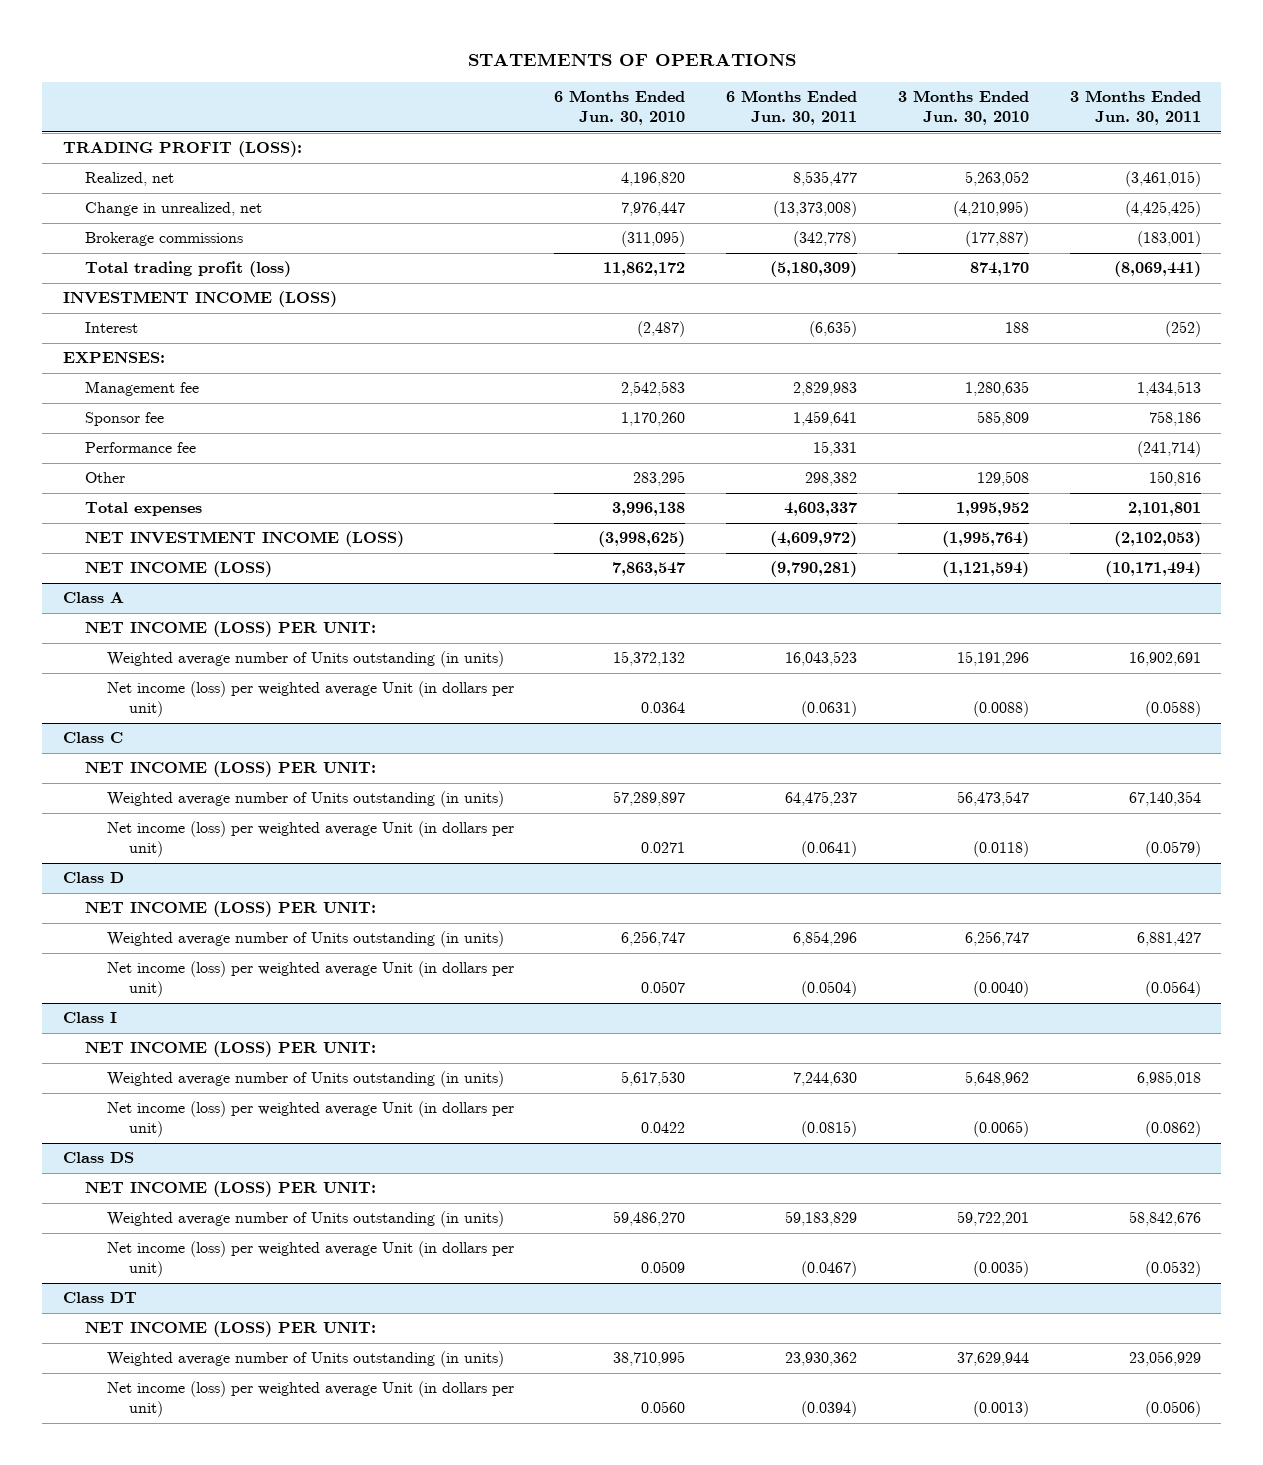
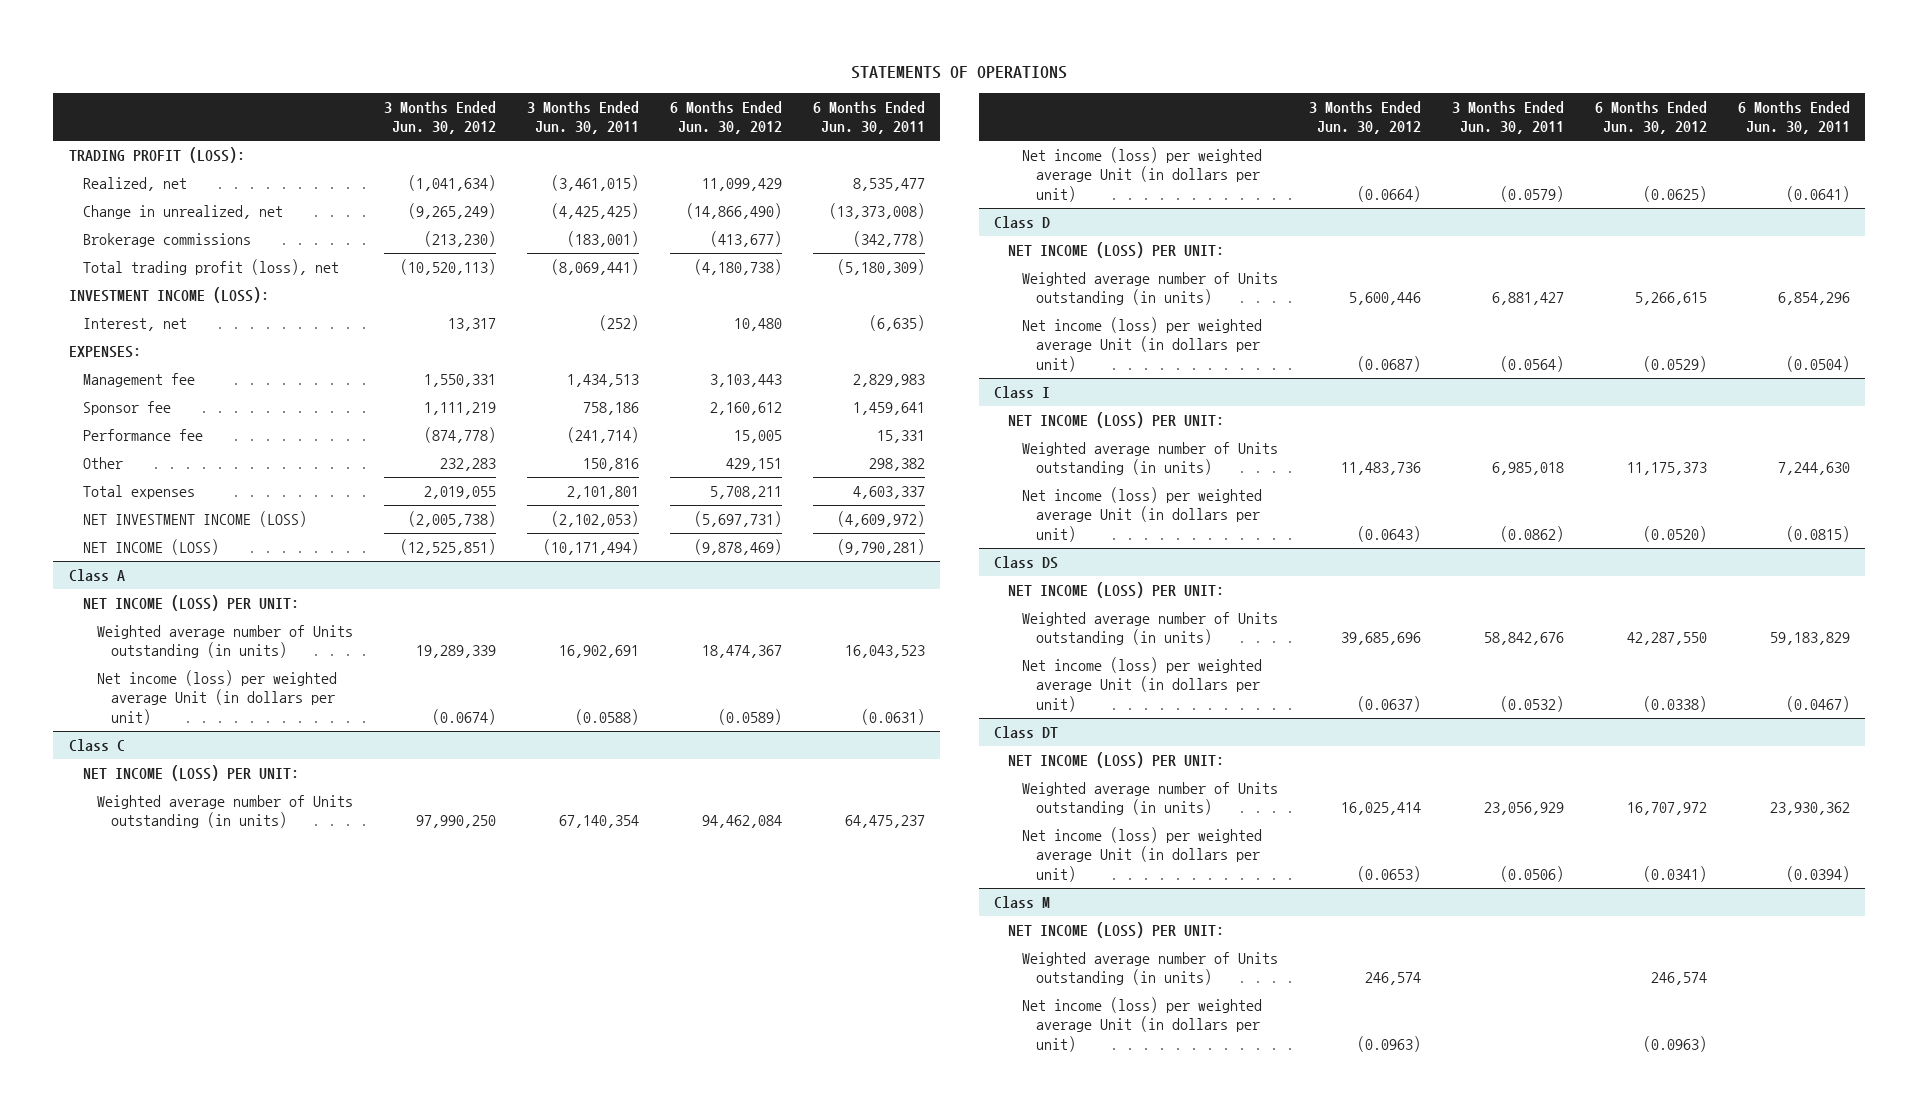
[554,90,686,126] 6 Months Ended Jun. 30, 2010 -> none
[897,90,1029,126] 3 Months Ended Jun. 30, 2010 -> none
none -> [383,100,496,135] 3 Months Ended Jun. 30, 2012
none -> [669,100,782,135] 6 Months Ended Jun. 30, 2012
[84,261,291,278] Total trading profit (loss) -> [82,258,339,275] Total trading profit (loss), net
[62,291,337,308] INVESTMENT INCOME (LOSS) -> [68,286,269,303] INVESTMENT INCOME (LOSS):
[84,322,138,334] Interest -> [82,317,187,331] Interest, net
none -> [994,895,1051,908] Class M
none -> [1008,921,1225,938] NET INCOME (LOSS) PER UNIT:
none -> [1022,951,1279,986] Weighted average number of Units outstanding (in units)
none -> [1022,996,1263,1052] Net income (loss) per weighted average Unit (in dollars per unit)

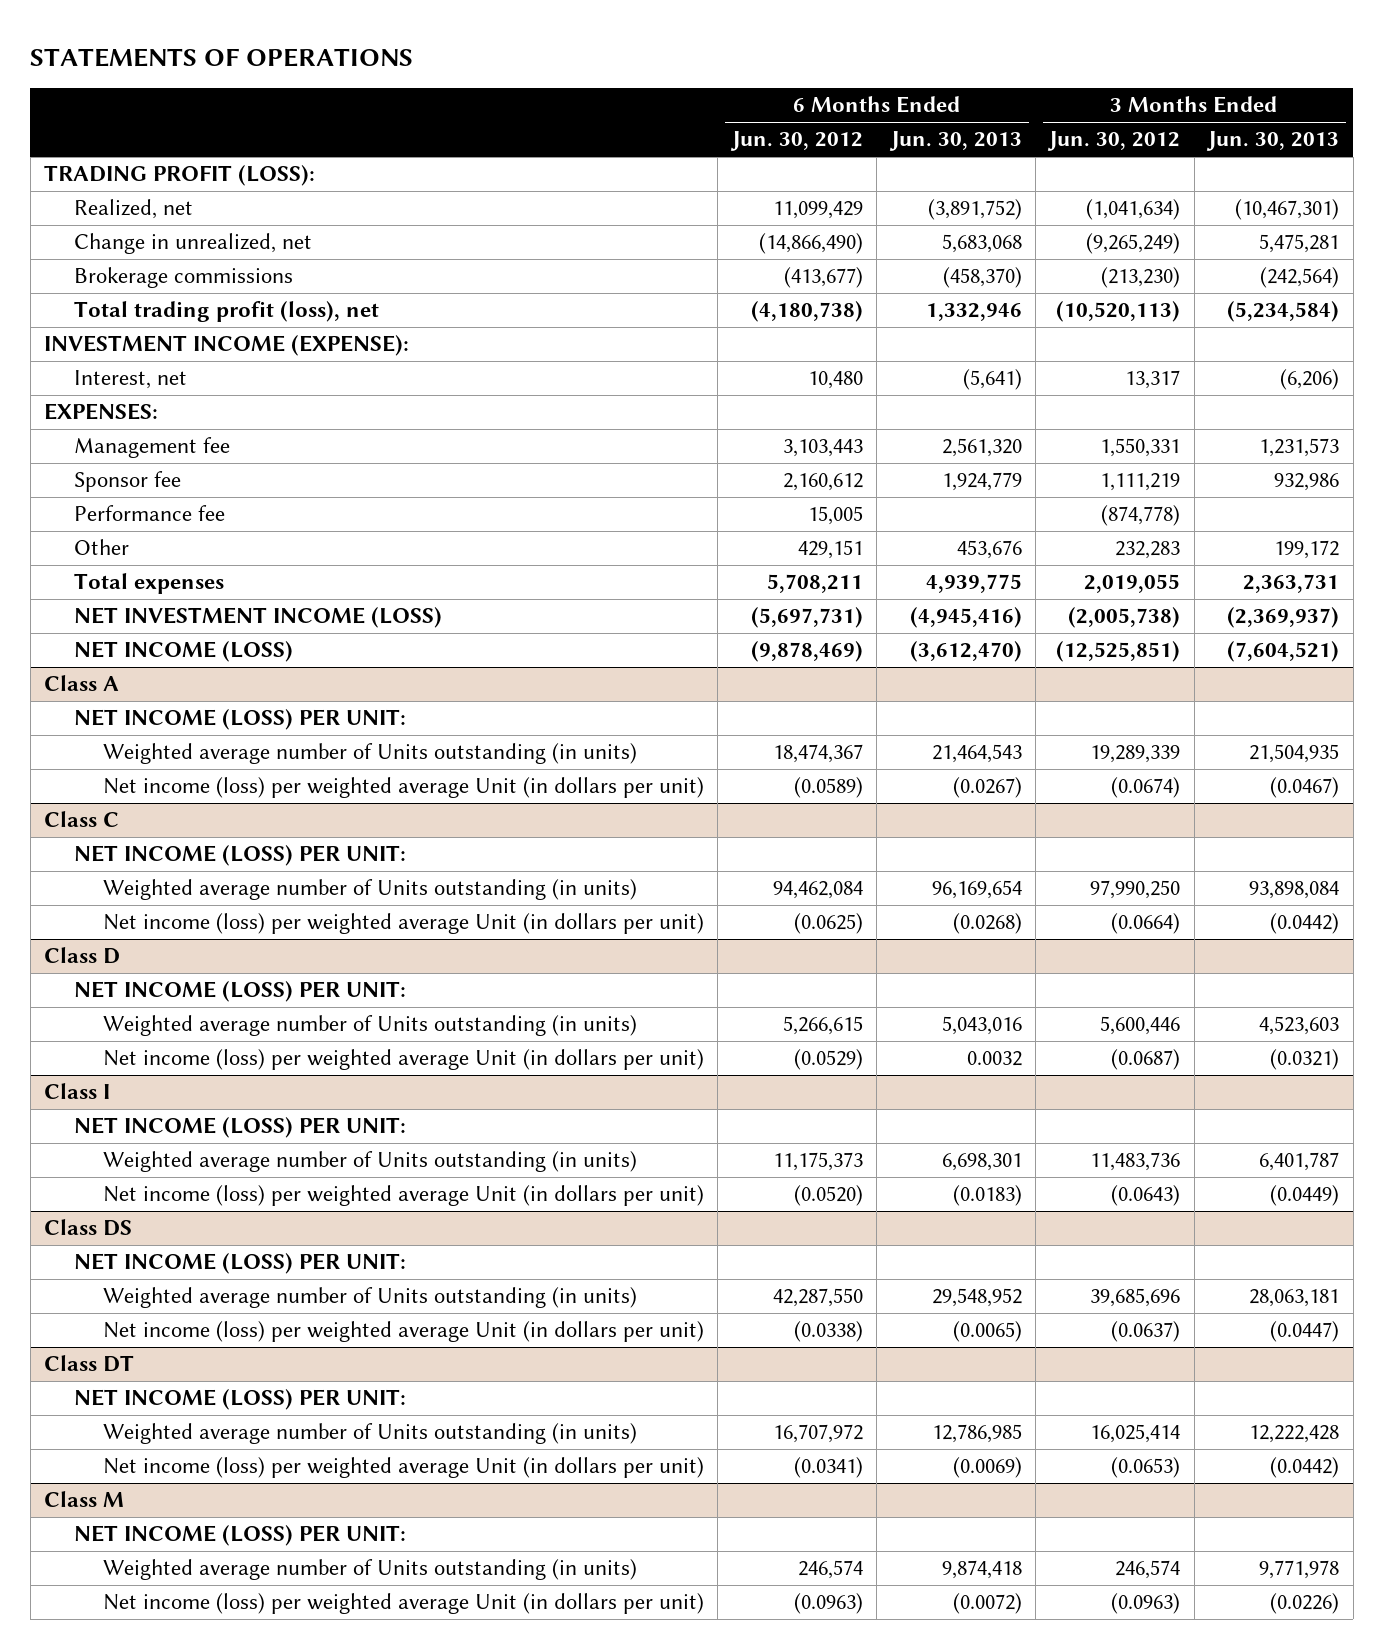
[526,100,639,135] 3 Months Ended Jun. 30, 2011 -> none
[812,100,925,135] 6 Months Ended Jun. 30, 2011 -> none
none -> [888,131,1022,152] Jun. 30, 2013
none -> [1206,131,1340,152] Jun. 30, 2013
[68,286,269,303] INVESTMENT INCOME (LOSS): -> [44,335,410,357] INVESTMENT INCOME (EXPENSE):

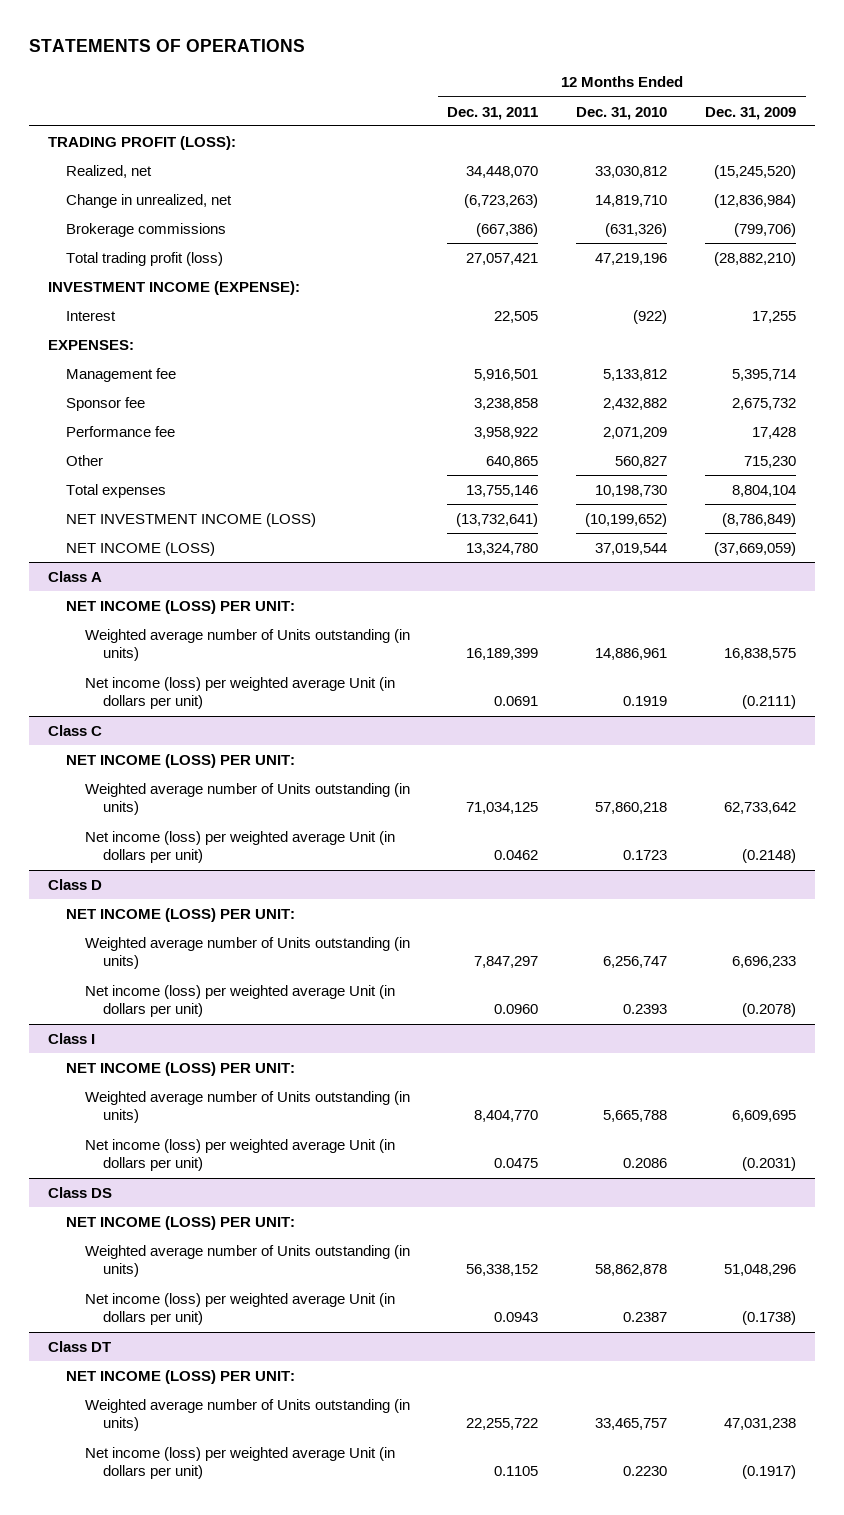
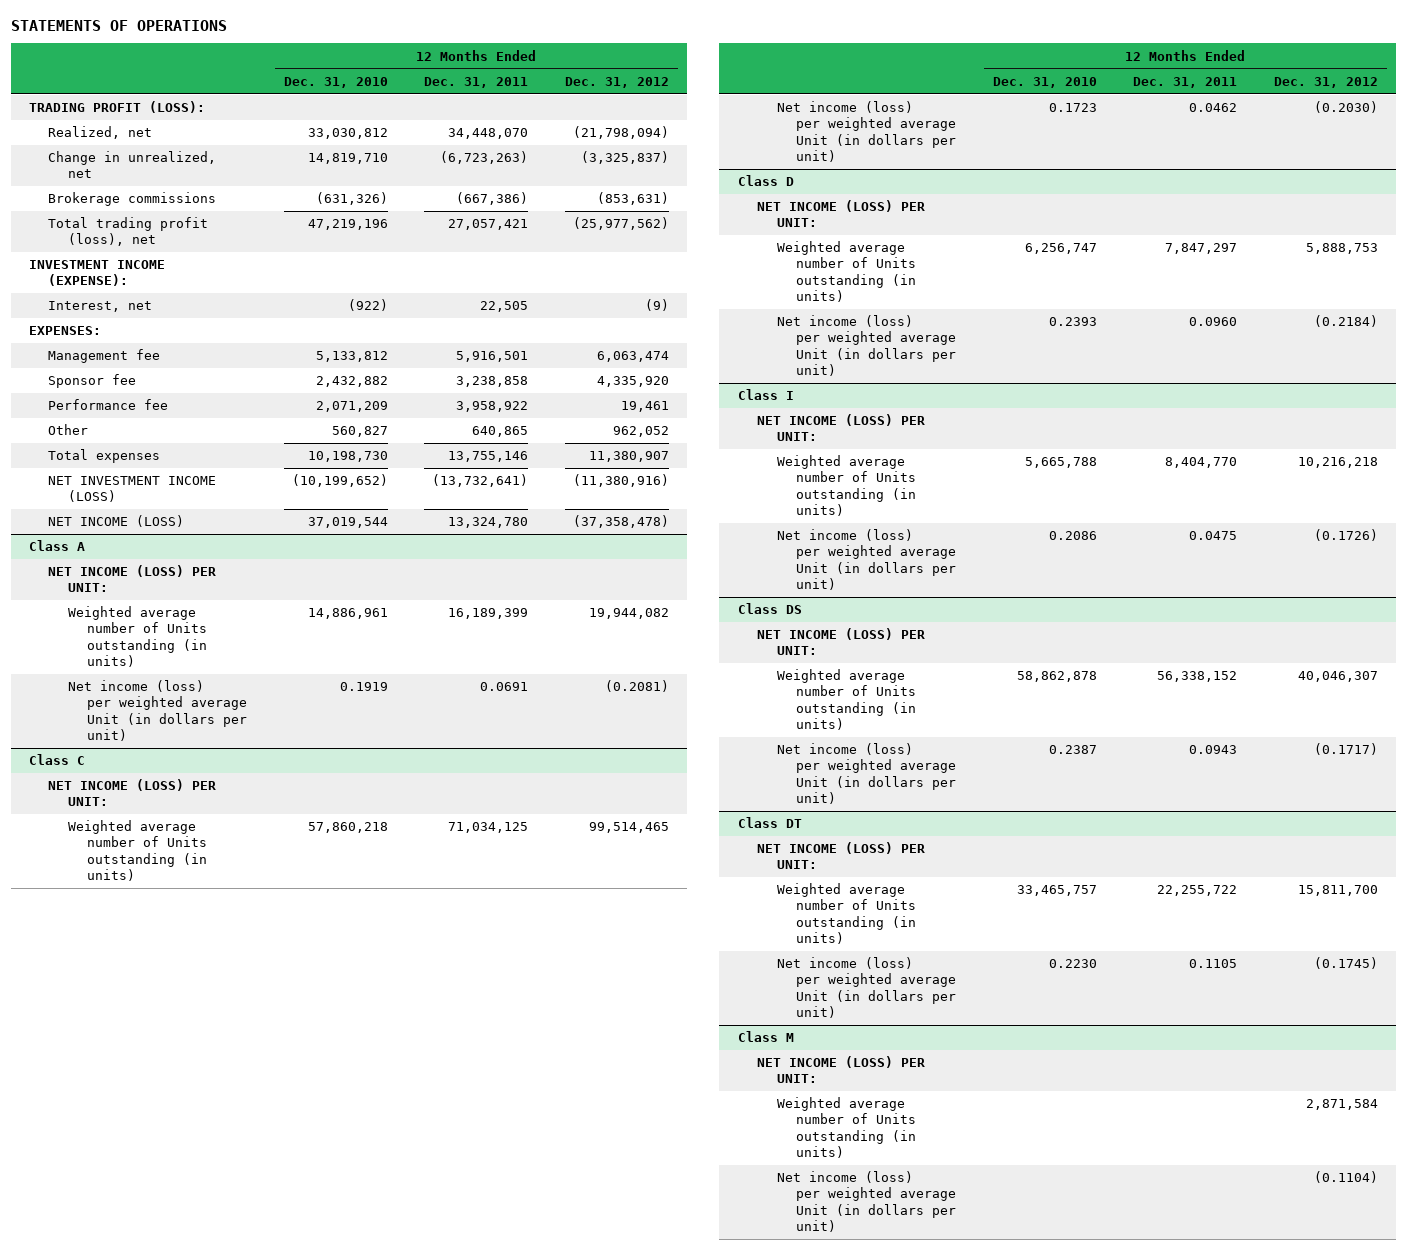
[705,106,797,120] Dec. 31, 2009 -> none
none -> [565,76,670,88] Dec. 31, 2012
[66,251,224,266] Total trading profit (loss) -> [48,217,209,247] Total trading profit (loss), net
[66,310,117,321] Interest -> [48,301,153,313] Interest, net
none -> [737,1031,794,1043] Class M
none -> [757,1056,926,1084] NET INCOME (LOSS) PER UNIT:
none -> [776,1097,917,1158] Weighted average number of Units outstanding (in units)
none -> [776,1171,957,1232] Net income (loss) per weighted average Unit (in dollars per unit)

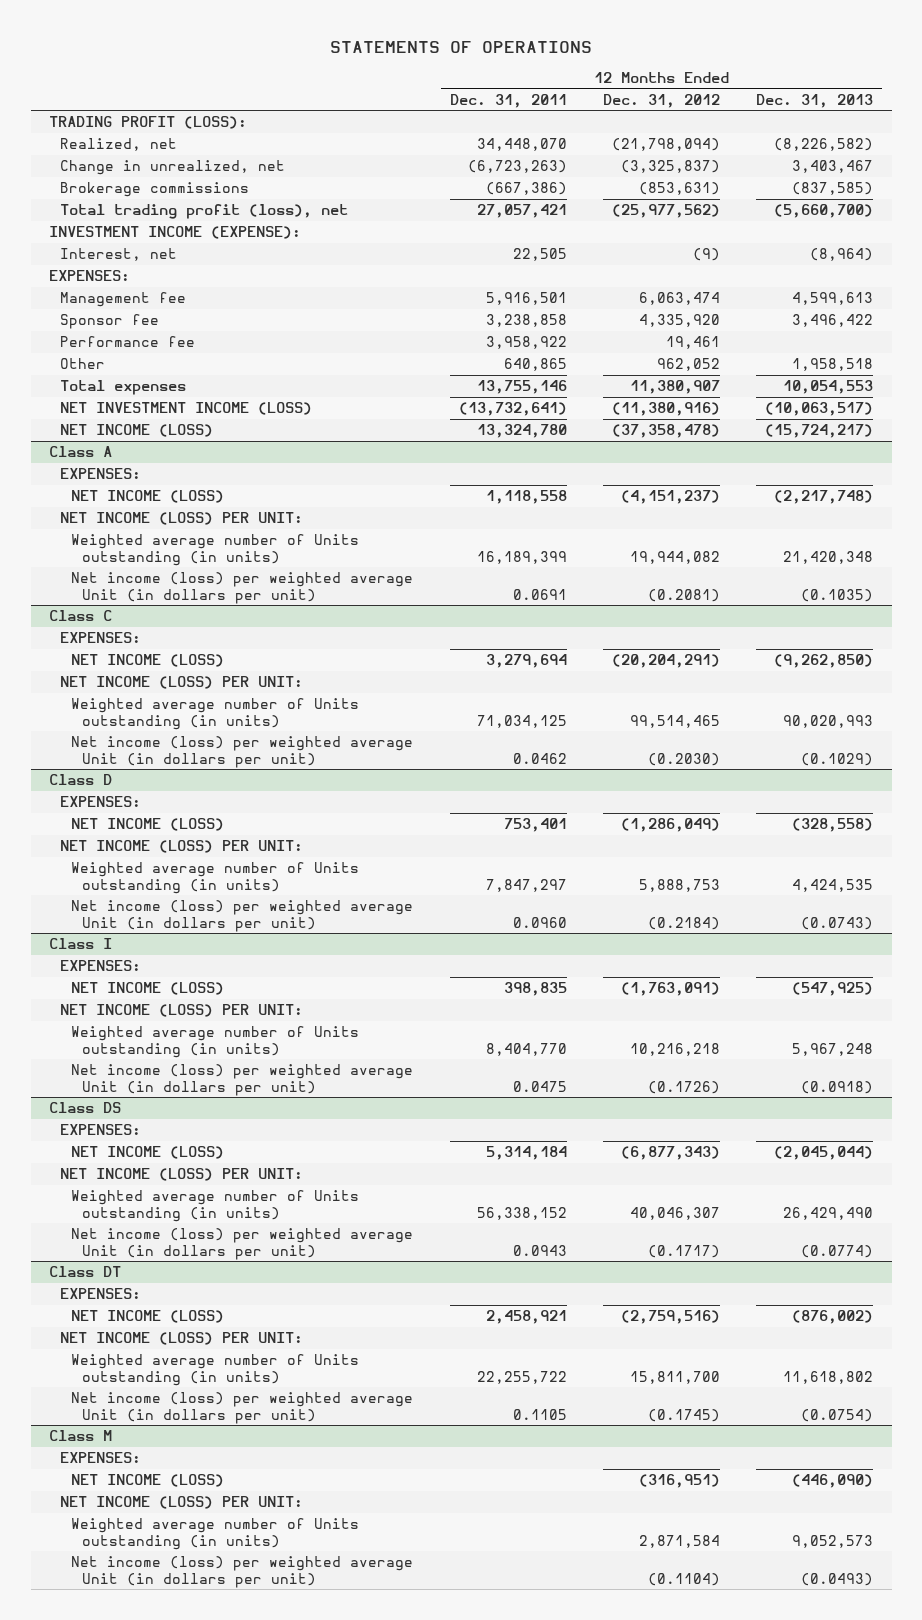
[283,76,388,88] Dec. 31, 2010 -> none
none -> [756,93,874,108] Dec. 31, 2013
none -> [60,468,142,480] EXPENSES:
none -> [71,490,225,504] NET INCOME (LOSS)
none -> [60,632,142,644] EXPENSES:
none -> [71,654,225,668] NET INCOME (LOSS)
none -> [60,796,142,808] EXPENSES:
none -> [71,818,225,832] NET INCOME (LOSS)
none -> [60,960,142,972] EXPENSES:
none -> [71,982,225,996] NET INCOME (LOSS)
none -> [60,1124,142,1136] EXPENSES:
none -> [71,1146,225,1160] NET INCOME (LOSS)
none -> [60,1288,142,1300] EXPENSES:
none -> [71,1310,225,1324] NET INCOME (LOSS)
none -> [60,1452,142,1464] EXPENSES:
none -> [71,1474,225,1488] NET INCOME (LOSS)

